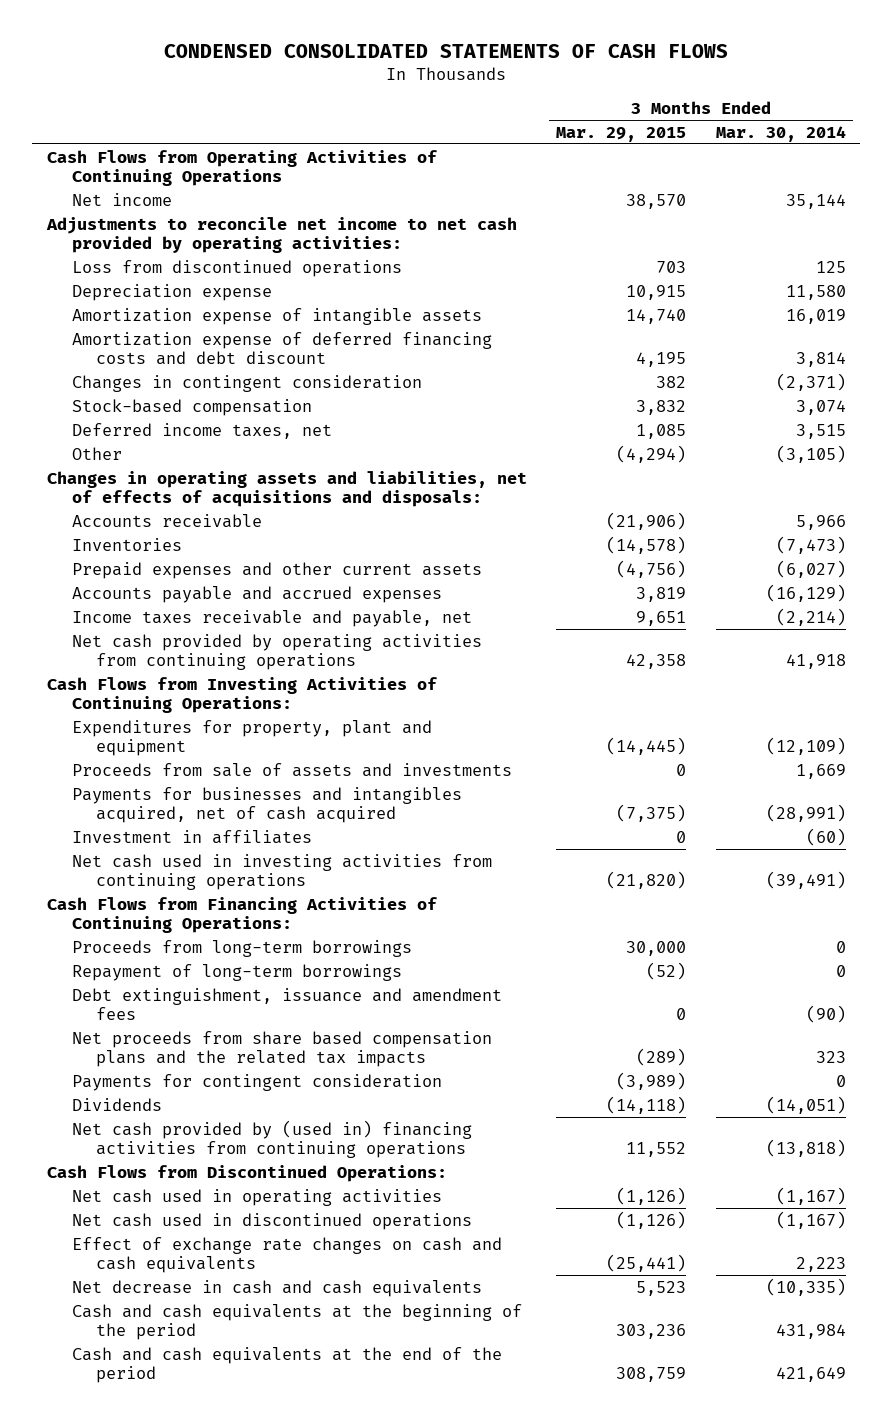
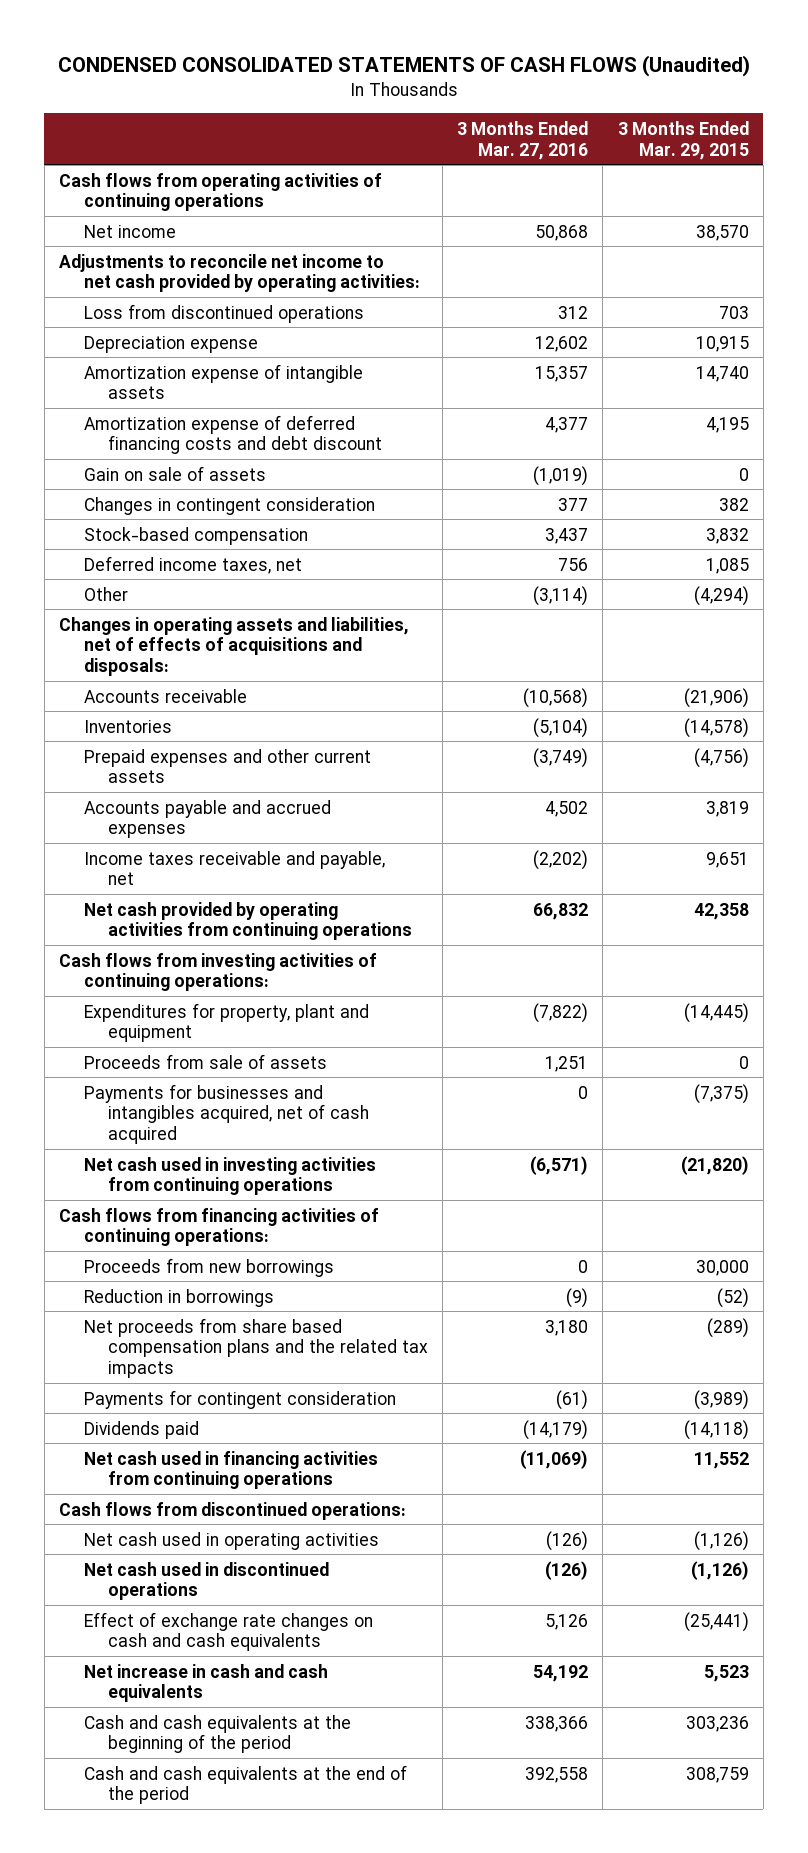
[164,43,729,58] CONDENSED CONSOLIDATED STATEMENTS OF CASH FLOWS -> [57,54,750,77] CONDENSED CONSOLIDATED STATEMENTS OF CASH FLOWS (Unaudited)
[715,125,846,142] Mar. 30, 2014 -> none
none -> [457,120,589,160] 3 Months Ended Mar. 27, 2016
[46,149,437,187] Cash Flows from Operating Activities of Continuing Operations -> [59,172,383,212] Cash flows from operating activities of continuing operations
none -> [83,465,266,481] Gain on sale of assets
[46,676,437,714] Cash Flows from Investing Activities of Continuing Operations: -> [59,952,378,992] Cash flows from investing activities of continuing operations:
[71,762,512,777] Proceeds from sale of assets and investments -> [83,1053,327,1069] Proceeds from sale of assets
[71,829,312,844] Investment in affiliates -> none
[71,987,502,1021] Debt extinguishment, issuance and amendment fees -> none
[46,896,437,934] Cash Flows from Financing Activities of Continuing Operations: -> [59,1207,380,1247] Cash flows from financing activities of continuing operations:
[71,939,412,957] Proceeds from long-term borrowings -> [83,1257,334,1277] Proceeds from new borrowings
[71,963,402,981] Repayment of long-term borrowings -> [83,1288,274,1307] Reduction in borrowings
[71,1097,162,1111] Dividends -> [83,1420,199,1439] Dividends paid
[71,1119,472,1159] Net cash provided by (used in) financing activities from continuing operations -> [83,1450,378,1490] Net cash used in financing activities from continuing operations
[46,1164,447,1182] Cash Flows from Discontinued Operations: -> [59,1501,407,1520] Cash flows from discontinued operations:
[71,1279,482,1297] Net decrease in cash and cash equivalents -> [83,1663,328,1703] Net increase in cash and cash equivalents

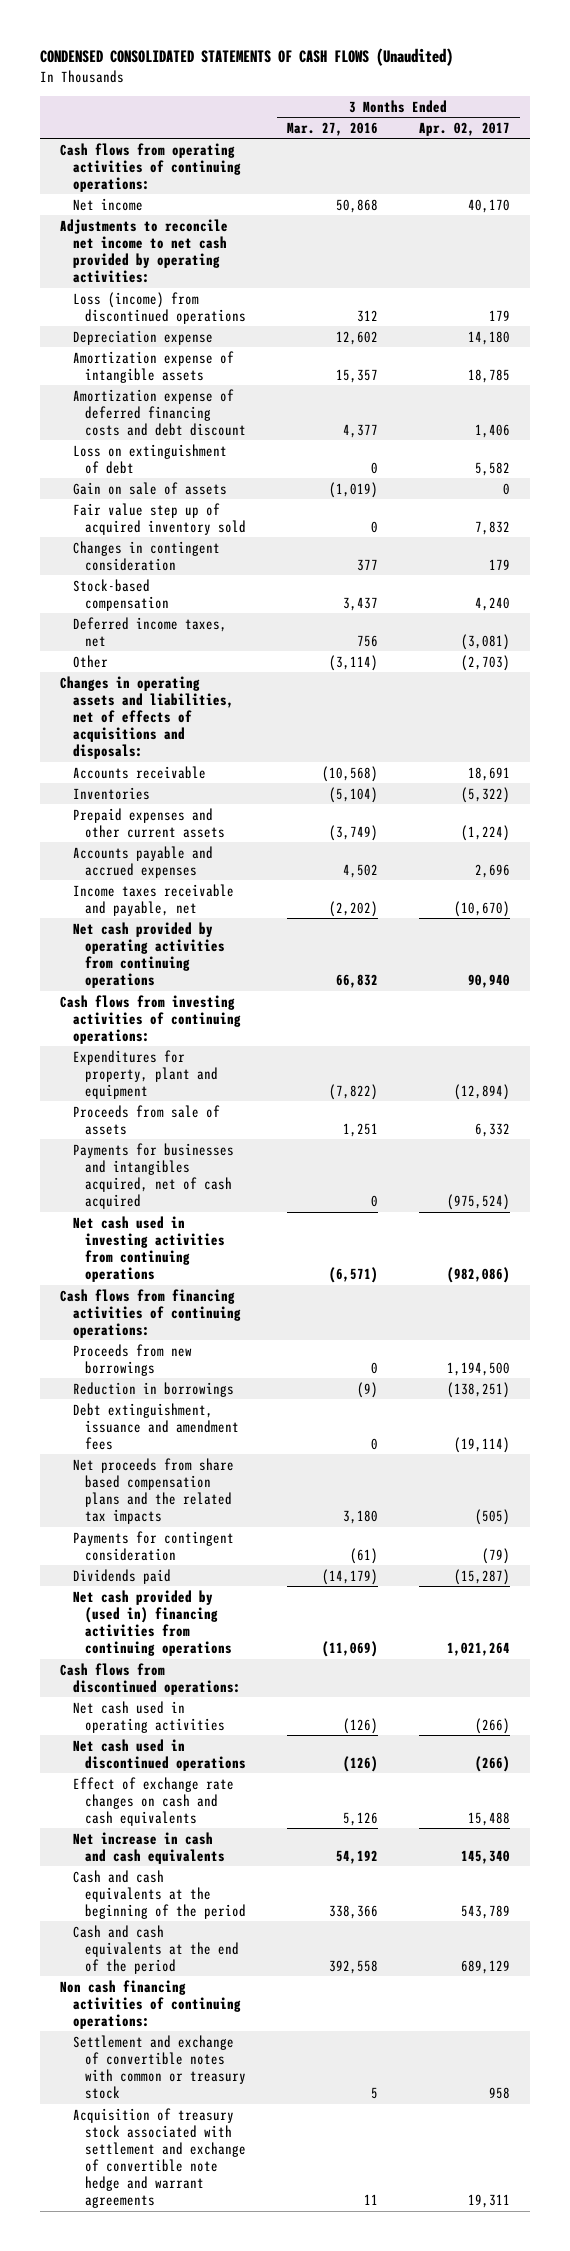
[617,120,749,160] 3 Months Ended Mar. 29, 2015 -> none
none -> [418,121,510,136] Apr. 02, 2017
[59,172,383,212] Cash flows from operating activities of continuing operations -> [59,142,241,192] Cash flows from operating activities of continuing operations:
[83,303,364,323] Loss from discontinued operations -> [72,291,247,324] Loss (income) from discontinued operations
none -> [72,443,227,474] Loss on extinguishment of debt
none -> [72,502,247,535] Fair value step up of acquired inventory sold
none -> [72,1402,240,1450] Debt extinguishment, issuance and amendment fees
[83,1450,378,1490] Net cash used in financing activities from continuing operations -> [72,1589,233,1657] Net cash provided by (used in) financing activities from continuing operations
none -> [59,1979,241,2029] Non cash financing activities of continuing operations:
none -> [72,2034,247,2100] Settlement and exchange of convertible notes with common or treasury stock
none -> [72,2107,247,2209] Acquisition of treasury stock associated with settlement and exchange of convertible note hedge and warrant agreements

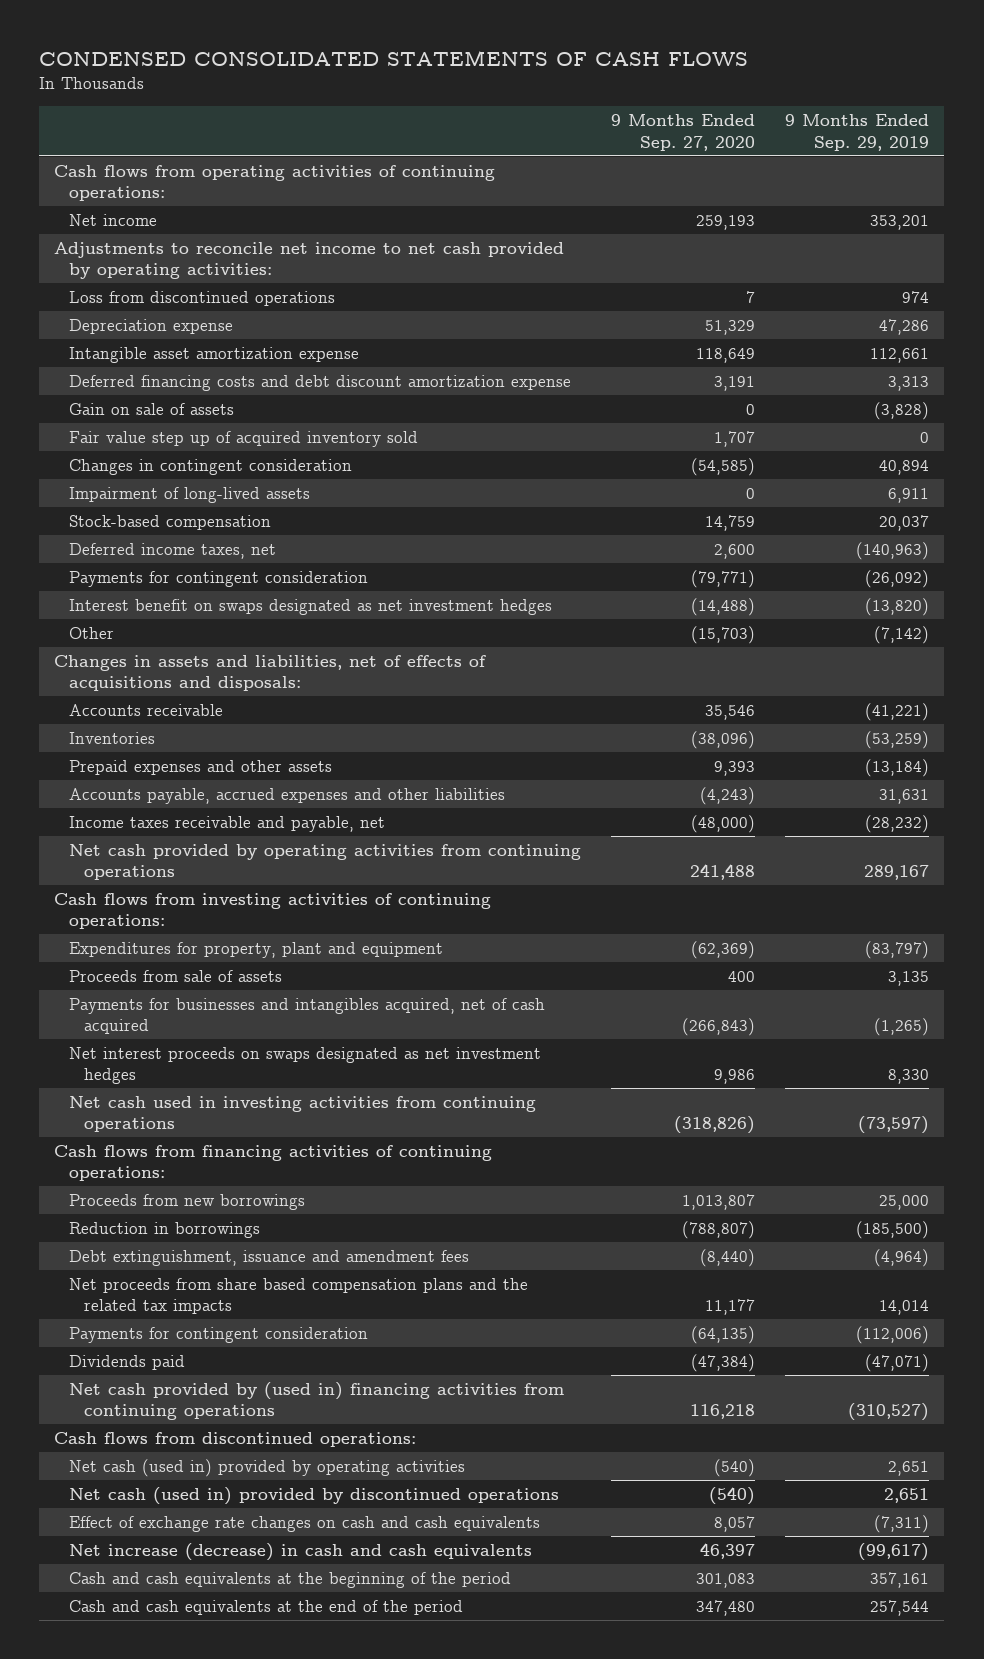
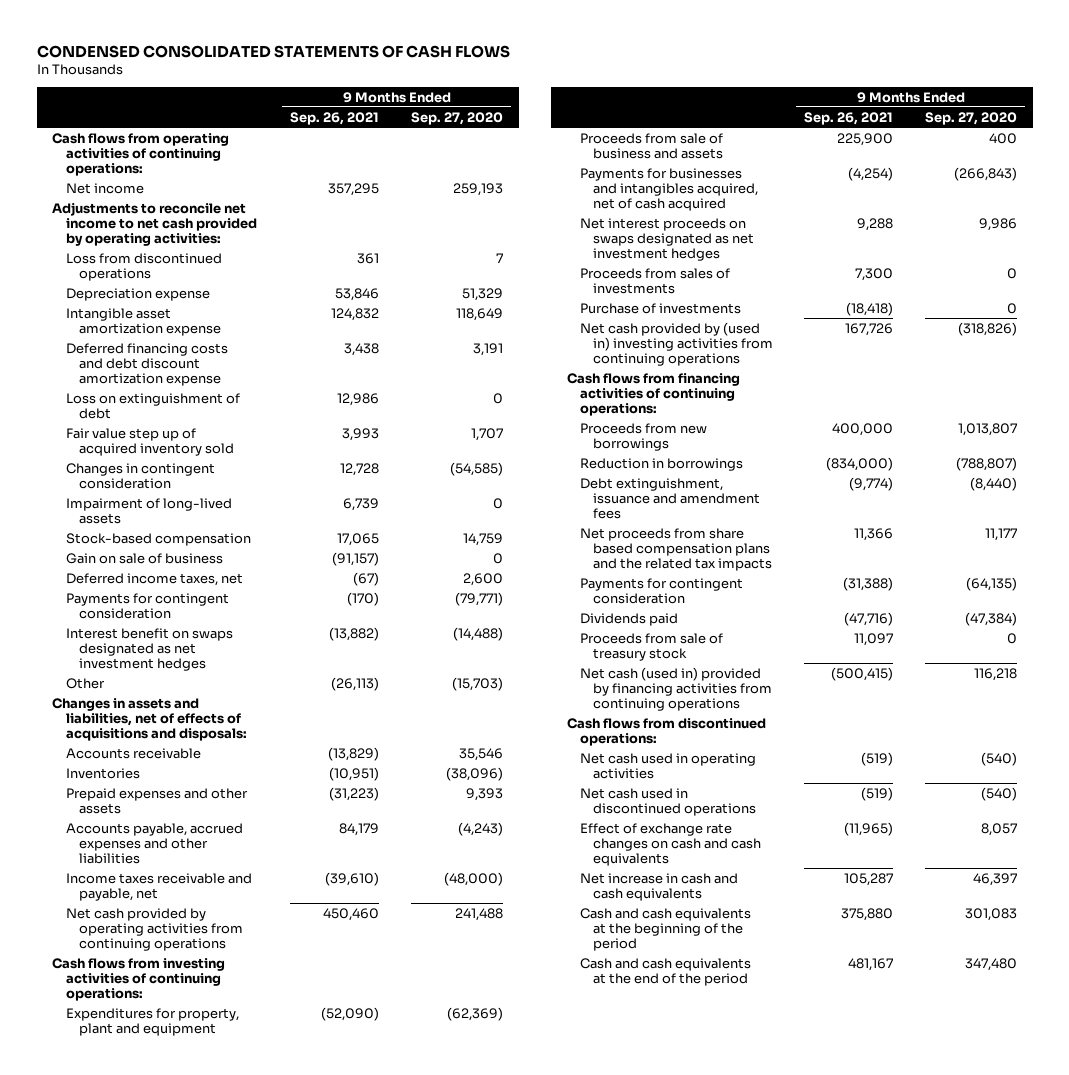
[785,114,930,151] 9 Months Ended Sep. 29, 2019 -> none
none -> [290,111,380,125] Sep. 26, 2021
[69,403,235,416] Gain on sale of assets -> none
none -> [65,392,240,419] Loss on extinguishment of debt
none -> [65,552,223,564] Gain on sale of business
[69,970,283,983] Proceeds from sale of assets -> [579,132,723,159] Proceeds from sale of business and assets
none -> [579,267,730,294] Proceeds from sales of investments
none -> [579,302,741,314] Purchase of investments
[69,1096,537,1133] Net cash used in investing activities from continuing operations -> [579,321,773,366] Net cash provided by (used in) investing activities from continuing operations
none -> [579,632,723,661] Proceeds from sale of treasury stock
[69,1382,565,1421] Net cash provided by (used in) financing activities from continuing operations -> [579,666,772,711] Net cash (used in) provided by financing activities from continuing operations
[69,1459,466,1478] Net cash (used in) provided by operating activities -> [579,752,756,779] Net cash used in operating activities
[69,1487,560,1506] Net cash (used in) provided by discontinued operations -> [579,787,756,816] Net cash used in discontinued operations
[69,1543,533,1562] Net increase (decrease) in cash and cash equivalents -> [579,872,738,901] Net increase in cash and cash equivalents

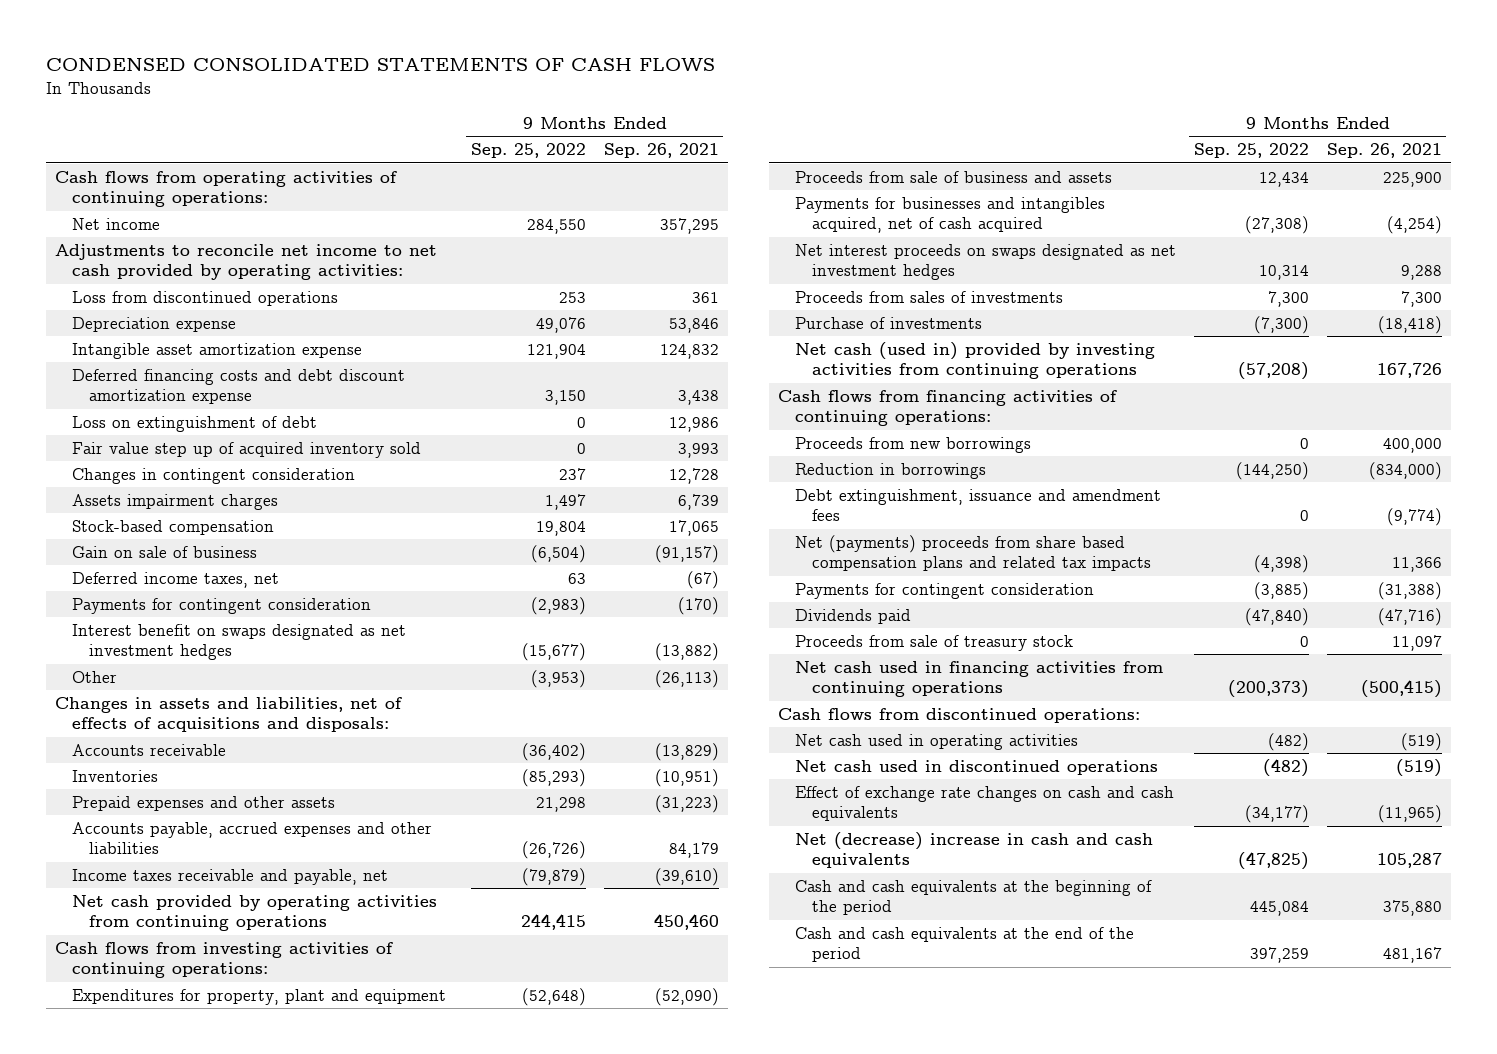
[410,111,503,125] Sep. 27, 2020 -> none
none -> [470,143,586,159] Sep. 25, 2022
[65,497,232,524] Impairment of long-lived assets -> [71,493,278,510] Assets impairment charges
[579,321,773,366] Net cash provided by (used in) investing activities from continuing operations -> [794,341,1155,380] Net cash (used in) provided by investing activities from continuing operations
[579,527,772,571] Net proceeds from share based compensation plans and the related tax impacts -> [794,534,1151,572] Net (payments) proceeds from share based compensation plans and related tax impacts
[579,666,772,711] Net cash (used in) provided by financing activities from continuing operations -> [794,660,1163,698] Net cash used in financing activities from continuing operations
[579,872,738,901] Net increase in cash and cash equivalents -> [794,831,1153,869] Net (decrease) increase in cash and cash equivalents

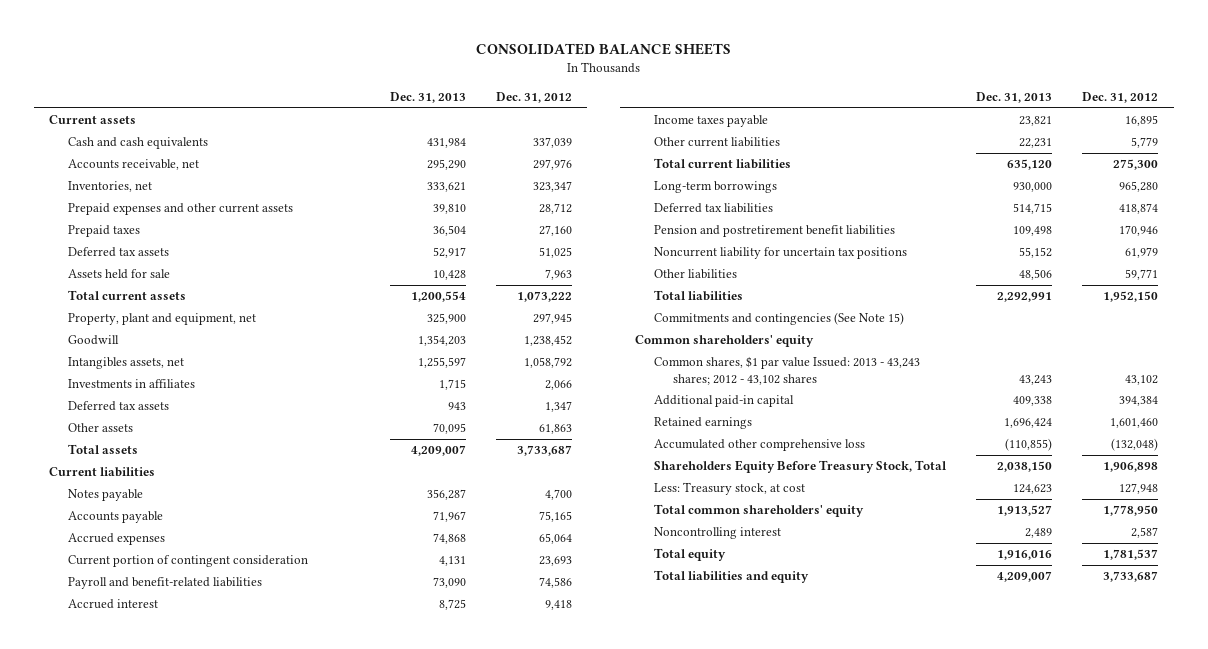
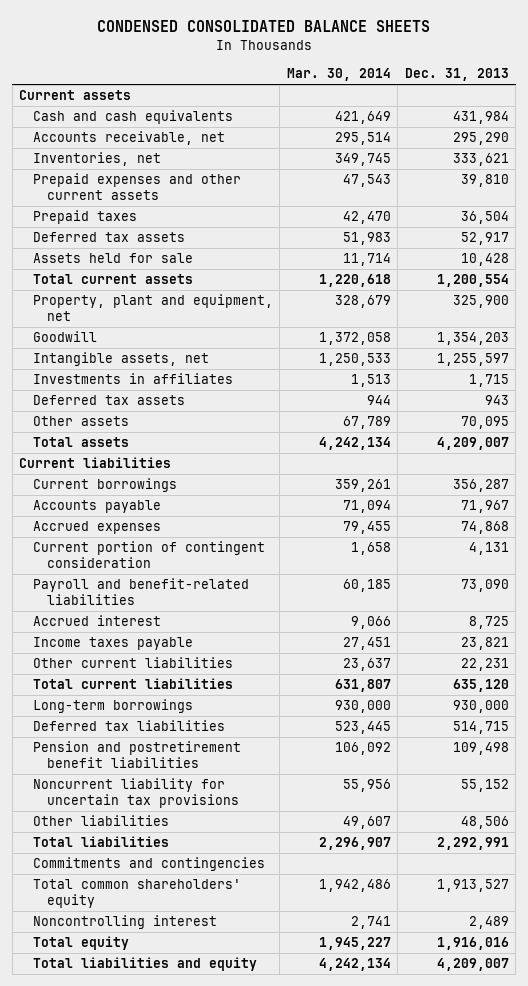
[475,43,731,56] CONSOLIDATED BALANCE SHEETS -> [96,20,430,33] CONDENSED CONSOLIDATED BALANCE SHEETS
[496,91,573,103] Dec. 31, 2012 -> none
none -> [286,68,391,82] Mar. 30, 2014
[67,357,184,370] Intangibles assets, net -> [32,352,209,367] Intangible assets, net
[67,489,143,502] Notes payable -> [32,478,177,493] Current borrowings
[654,247,908,260] Noncurrent liability for uncertain tax positions -> [32,778,239,808] Noncurrent liability for uncertain tax provisions
[635,335,815,348] Common shareholders' equity -> none
[654,356,921,385] Common shares, $1 par value Issued: 2013 - 43,243 shares; 2012 - 43,102 shares -> none
[654,395,795,408] Additional paid-in capital -> none
[654,417,753,430] Retained earnings -> none
[654,439,866,452] Accumulated other comprehensive loss -> none
[654,460,948,474] Shareholders Equity Before Treasury Stock, Total -> none
[654,482,806,496] Less: Treasury stock, at cost -> none
[654,312,905,326] Commitments and contingencies (See Note 15) -> [32,857,265,872] Commitments and contingencies

